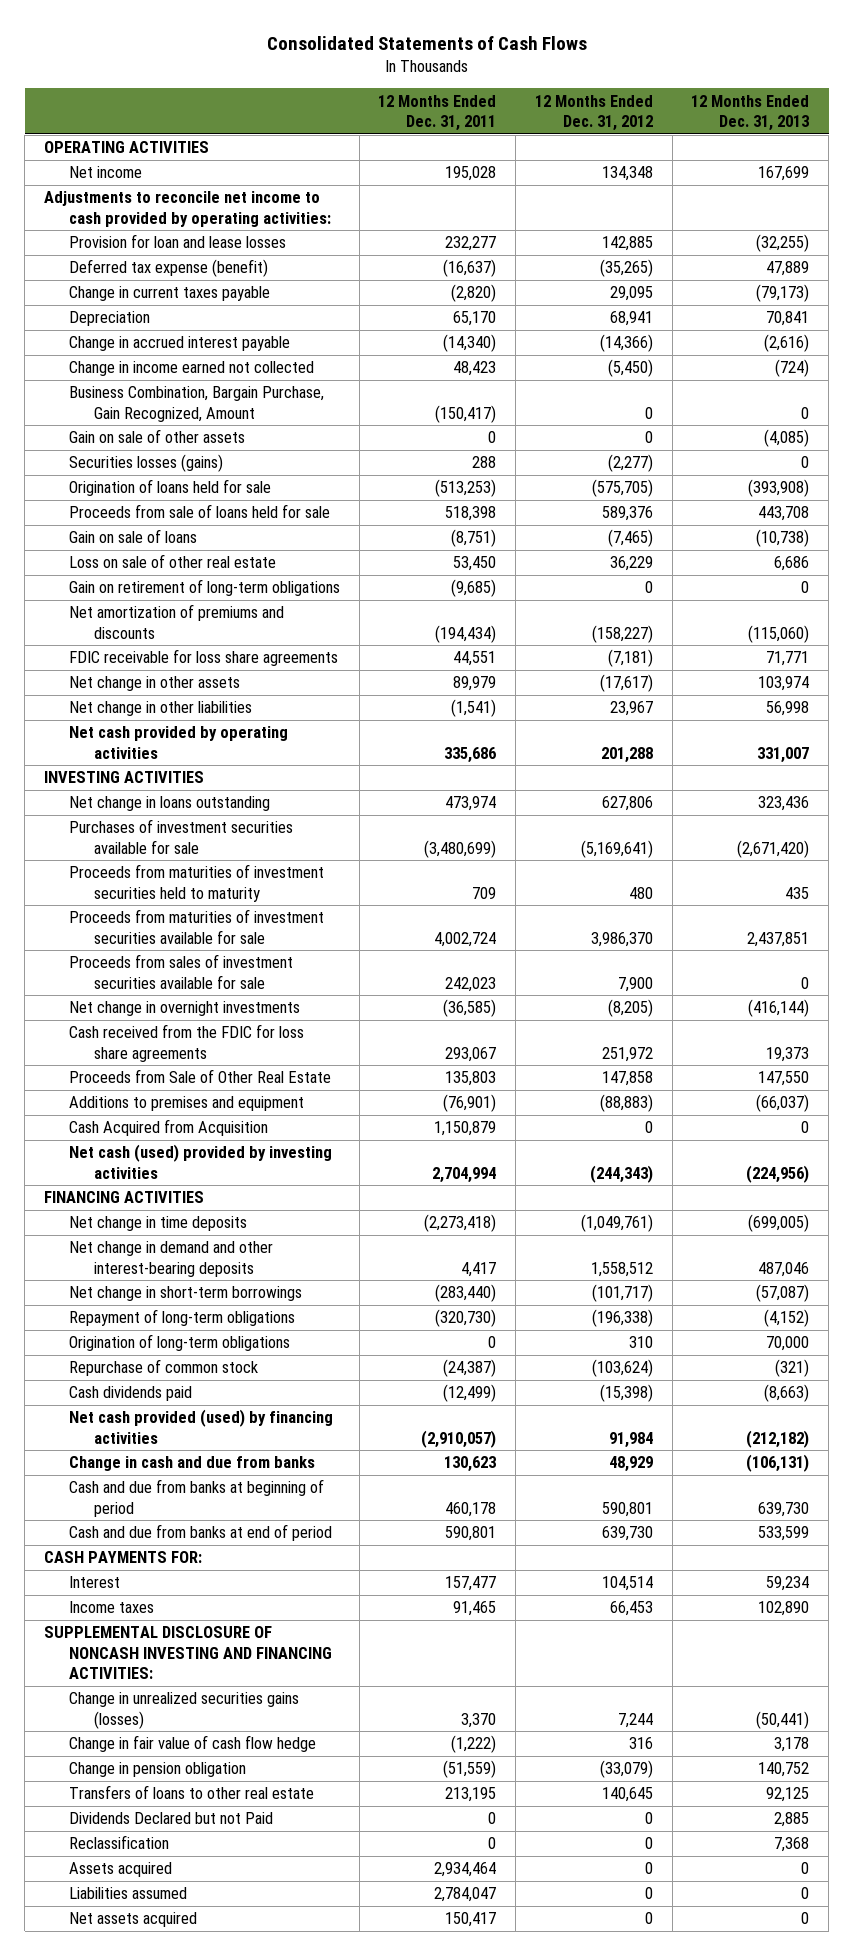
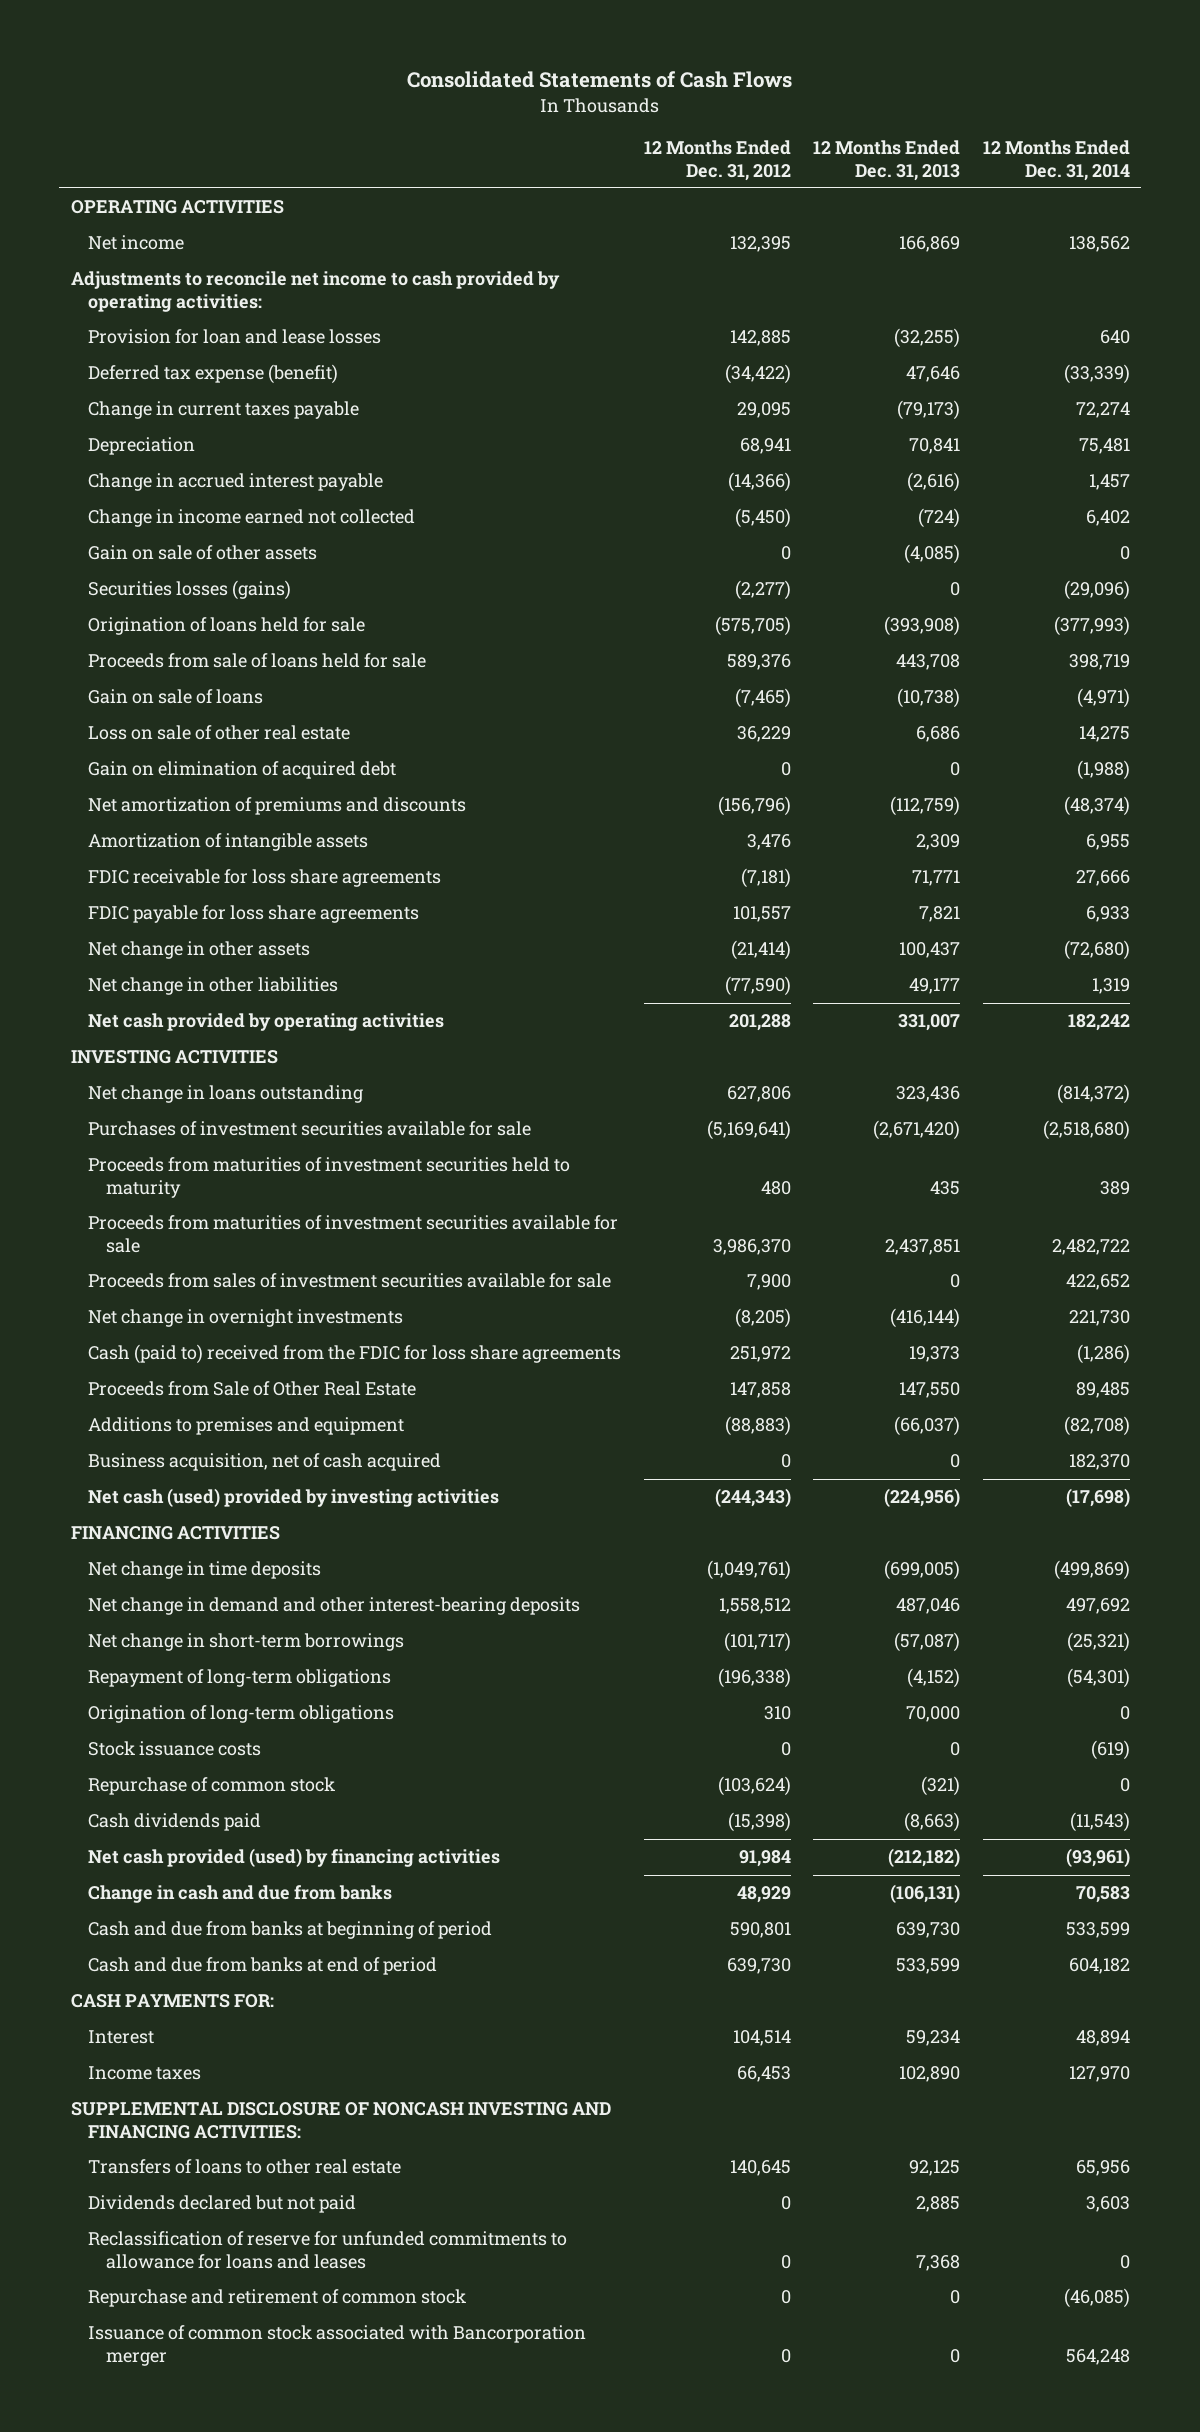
[378,94,497,131] 12 Months Ended Dec. 31, 2011 -> none
none -> [982,139,1130,181] 12 Months Ended Dec. 31, 2014
[601,166,653,182] 134,348 -> [729,236,791,253] 132,395
[758,166,810,182] 167,699 -> [899,236,961,253] 166,869
[599,259,653,278] (35,265) -> [724,364,791,385] (34,422)
[766,261,810,277] 47,889 -> [906,366,961,383] 47,646
[68,386,324,422] Business Combination, Bargain Purchase, Gain Recognized, Amount -> none
[68,579,340,597] Gain on retirement of long-term obligations -> [88,761,397,780] Gain on elimination of acquired debt
[591,624,653,643] (158,227) -> [717,796,791,817] (156,796)
[748,624,810,643] (115,060) -> [890,796,961,817] (112,759)
none -> [88,833,369,852] Amortization of intangible assets
none -> [88,905,420,924] FDIC payable for loss share agreements
[599,674,653,693] (17,617) -> [730,940,791,961] (21,414)
[758,676,810,692] 103,974 -> [899,942,961,959] 100,437
[609,701,653,717] 23,967 -> [724,976,791,997] (77,590)
[766,701,810,717] 56,998 -> [909,978,961,995] 49,177
[68,1024,304,1062] Cash received from the FDIC for loss share agreements -> [88,1344,622,1365] Cash (paid to) received from the FDIC for loss share agreements
[68,1119,268,1137] Cash Acquired from Acquisition -> [88,1453,442,1472] Business acquisition, net of cash acquired
none -> [88,1741,262,1757] Stock issuance costs
[68,1692,299,1729] Change in unrealized securities gains (losses) -> none
[68,1735,316,1753] Change in fair value of cash flow hedge -> none
[68,1762,246,1778] Change in pension obligation -> none
[68,1862,172,1878] Assets acquired -> none
[68,1887,187,1900] Liabilities assumed -> none
[68,1912,197,1928] Net assets acquired -> none
[68,1812,273,1825] Dividends Declared but not Paid -> [88,2195,357,2214] Dividends declared but not paid
[68,1835,169,1850] Reclassification -> [88,2231,568,2269] Reclassification of reserve for unfunded commitments to allowance for loans and leases
none -> [88,2289,467,2308] Repurchase and retirement of common stock
none -> [88,2325,587,2366] Issuance of common stock associated with Bancorporation merger

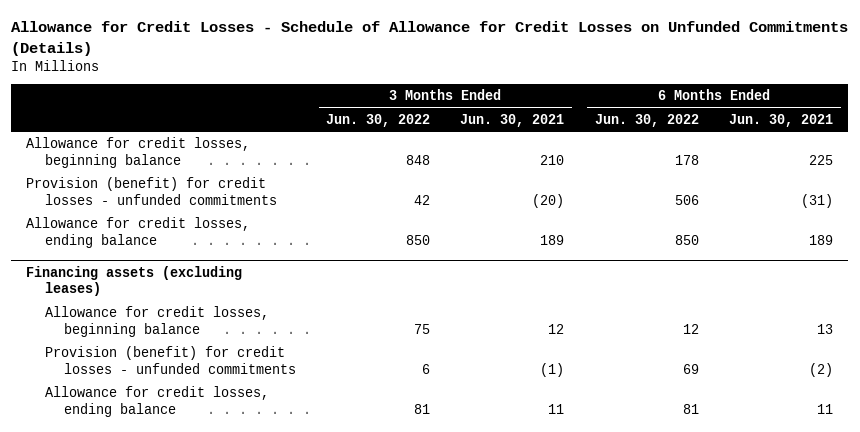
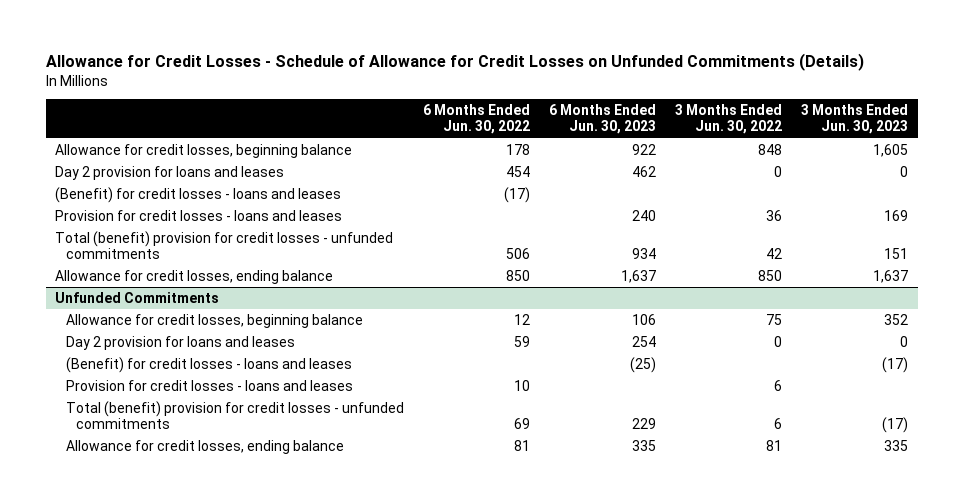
[460,113,565,127] Jun. 30, 2021 -> none
[729,113,834,127] Jun. 30, 2021 -> none
none -> [549,104,657,135] 6 Months Ended Jun. 30, 2023
none -> [801,104,909,135] 3 Months Ended Jun. 30, 2023
none -> [55,165,285,180] Day 2 provision for loans and leases
none -> [55,186,342,203] (Benefit) for credit losses - loans and leases
none -> [55,209,343,221] Provision for credit losses - loans and leases
[26,177,278,206] Provision (benefit) for credit losses - unfunded commitments -> [55,230,394,259] Total (benefit) provision for credit losses - unfunded commitments
[26,265,243,297] Financing assets (excluding leases) -> [55,291,220,303] Unfunded Commitments
none -> [65,335,295,350] Day 2 provision for loans and leases
none -> [65,356,352,373] (Benefit) for credit losses - loans and leases
none -> [65,379,353,391] Provision for credit losses - loans and leases
[45,346,296,375] Provision (benefit) for credit losses - unfunded commitments -> [65,400,404,429] Total (benefit) provision for credit losses - unfunded commitments

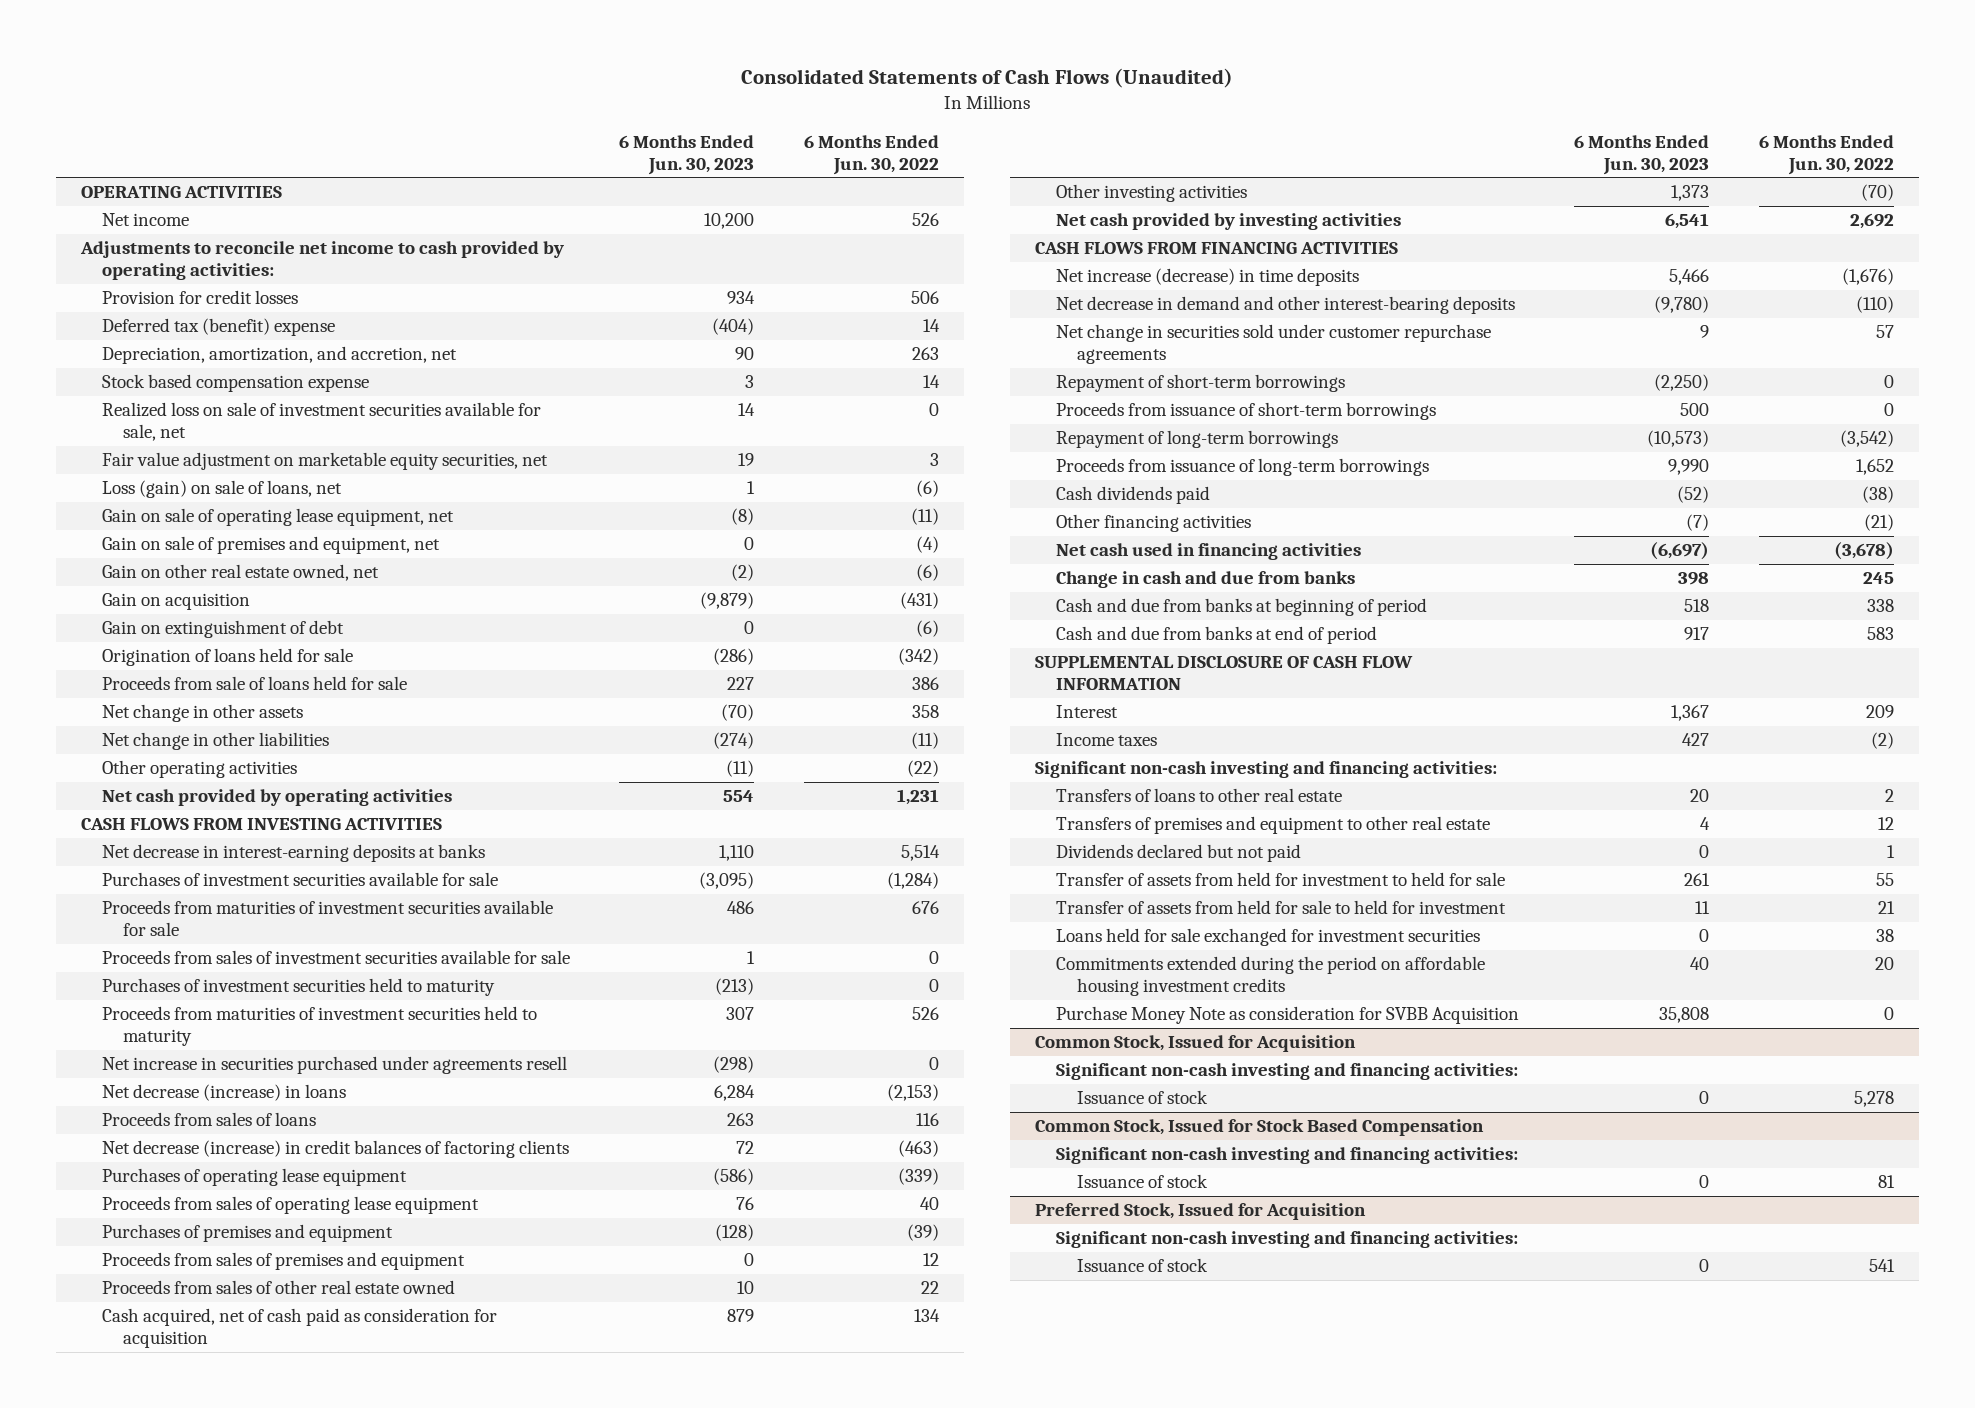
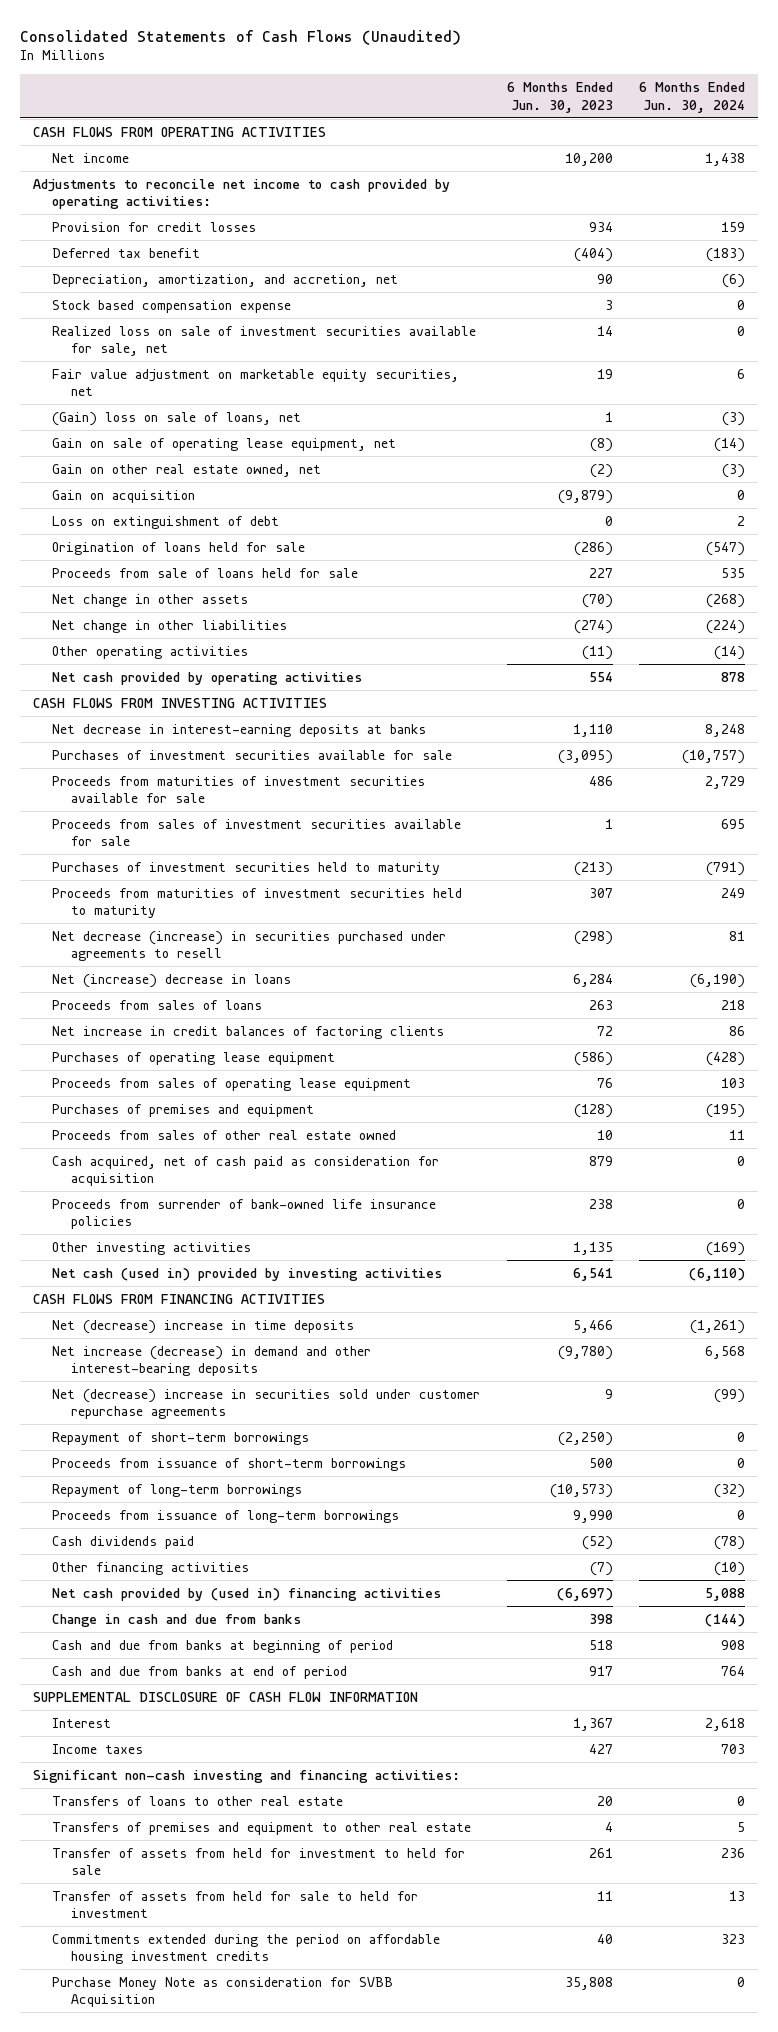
[804,134,940,175] 6 Months Ended Jun. 30, 2022 -> none
none -> [639,82,746,113] 6 Months Ended Jun. 30, 2024
[80,186,282,199] OPERATING ACTIVITIES -> [33,126,327,137] CASH FLOWS FROM OPERATING ACTIVITIES
[101,318,335,337] Deferred tax (benefit) expense -> [52,247,201,258] Deferred tax benefit
[101,480,342,499] Loss (gain) on sale of loans, net -> [52,411,302,426] (Gain) loss on sale of loans, net
[101,536,440,555] Gain on sale of premises and equipment, net -> none
[101,620,344,639] Gain on extinguishment of debt -> [52,515,280,529] Loss on extinguishment of debt
[101,1056,567,1075] Net increase in securities purchased under agreements resell -> [52,930,447,962] Net decrease (increase) in securities purchased under agreements to resell
[101,1084,346,1102] Net decrease (increase) in loans -> [52,973,292,988] Net (increase) decrease in loans
[101,1140,569,1159] Net decrease (increase) in credit balances of factoring clients -> [52,1025,445,1039] Net increase in credit balances of factoring clients
[101,1252,465,1271] Proceeds from sales of premises and equipment -> none
none -> [52,1198,437,1230] Proceeds from surrender of bank-owned life insurance policies
[1671,185,1710,202] 1,373 -> [572,1241,613,1255] 1,135
[1056,213,1402,231] Net cash provided by investing activities -> [52,1267,443,1281] Net cash (used in) provided by investing activities
[1056,268,1360,287] Net increase (decrease) in time deposits -> [52,1319,355,1334] Net (decrease) increase in time deposits
[1056,296,1516,315] Net decrease in demand and other interest-bearing deposits -> [52,1345,372,1377] Net increase (decrease) in demand and other interest-bearing deposits
[1056,324,1492,365] Net change in securities sold under customer repurchase agreements -> [52,1388,481,1420] Net (decrease) increase in securities sold under customer repurchase agreements
[1056,543,1362,561] Net cash used in financing activities -> [52,1587,442,1601] Net cash provided by (used in) financing activities
[1056,844,1302,863] Dividends declared but not paid -> none
[1056,928,1481,947] Loans held for sale exchanged for investment securities -> none
[1035,1035,1357,1053] Common Stock, Issued for Acquisition -> none
[1056,1063,1519,1081] Significant non-cash investing and financing activities: -> none
[1077,1090,1209,1105] Issuance of stock -> none
[1035,1119,1485,1137] Common Stock, Issued for Stock Based Compensation -> none
[1056,1147,1519,1165] Significant non-cash investing and financing activities: -> none
[1077,1174,1209,1189] Issuance of stock -> none
[1035,1203,1367,1221] Preferred Stock, Issued for Acquisition -> none
[1056,1231,1519,1249] Significant non-cash investing and financing activities: -> none
[1077,1258,1209,1273] Issuance of stock -> none

